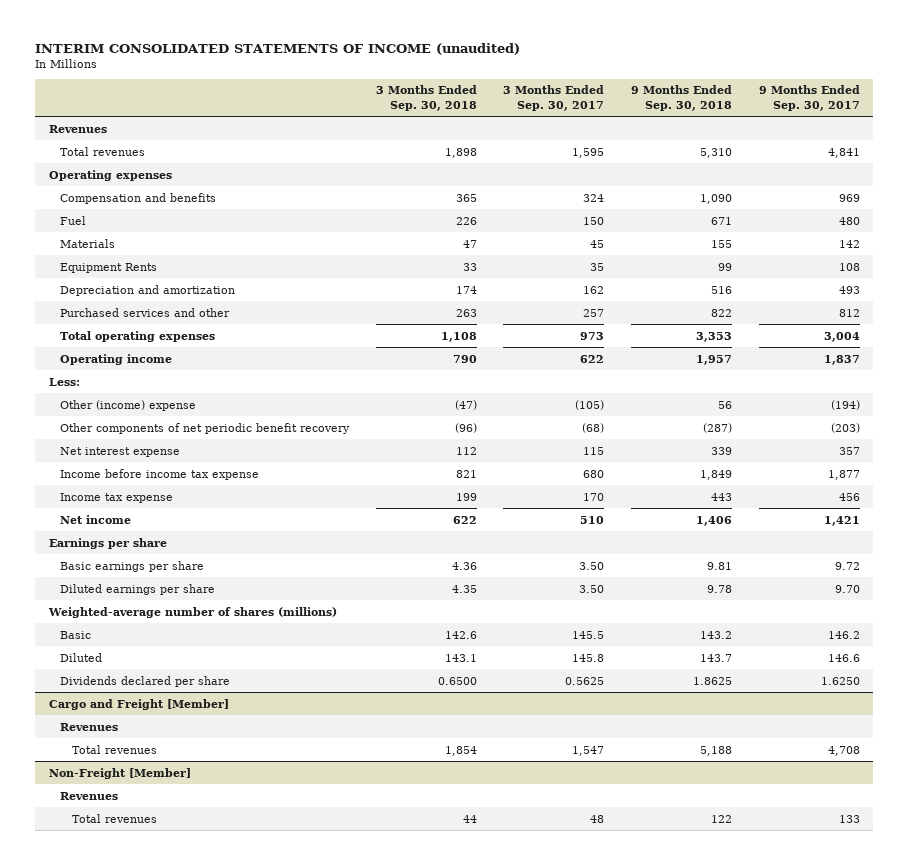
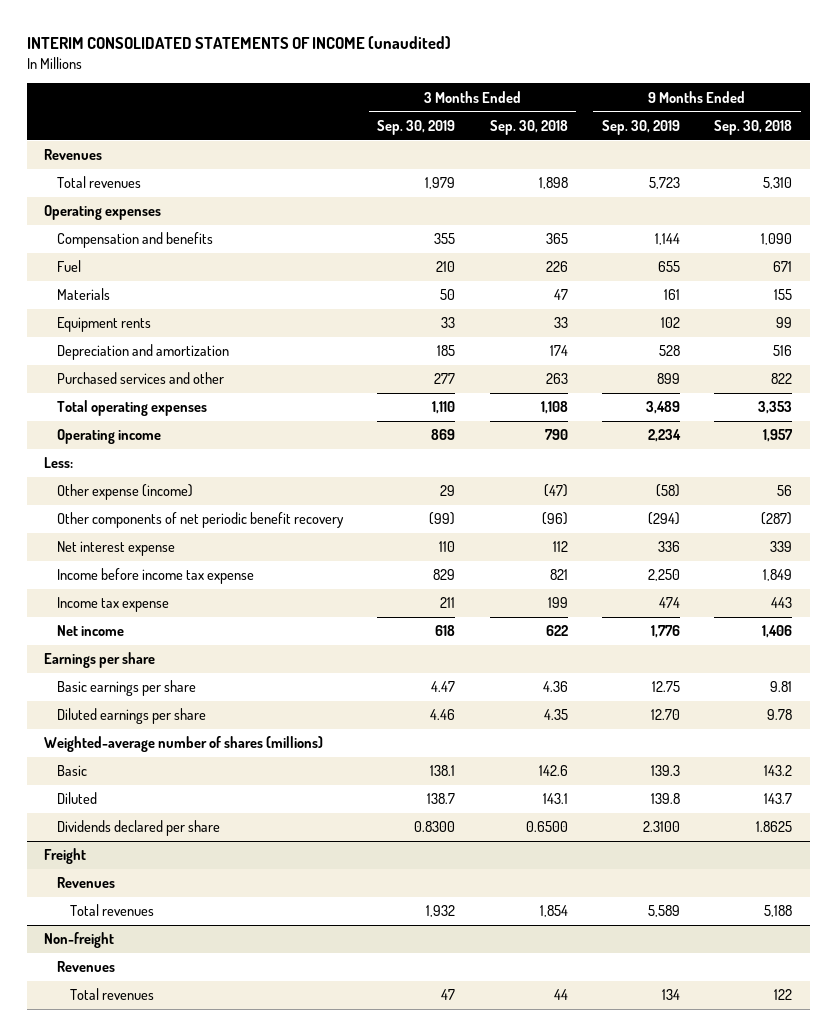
[503,85,605,111] 3 Months Ended Sep. 30, 2017 -> none
[758,85,860,111] 9 Months Ended Sep. 30, 2017 -> none
none -> [377,119,456,135] Sep. 30, 2019
none -> [602,119,681,135] Sep. 30, 2019
[60,262,158,273] Equipment Rents -> [56,317,151,333] Equipment rents
[60,399,197,411] Other (income) expense -> [56,484,193,501] Other expense (income)
[48,698,229,710] Cargo and Freight [Member] -> [44,848,87,865] Freight
[48,767,191,779] Non-Freight [Member] -> [44,932,115,949] Non-freight

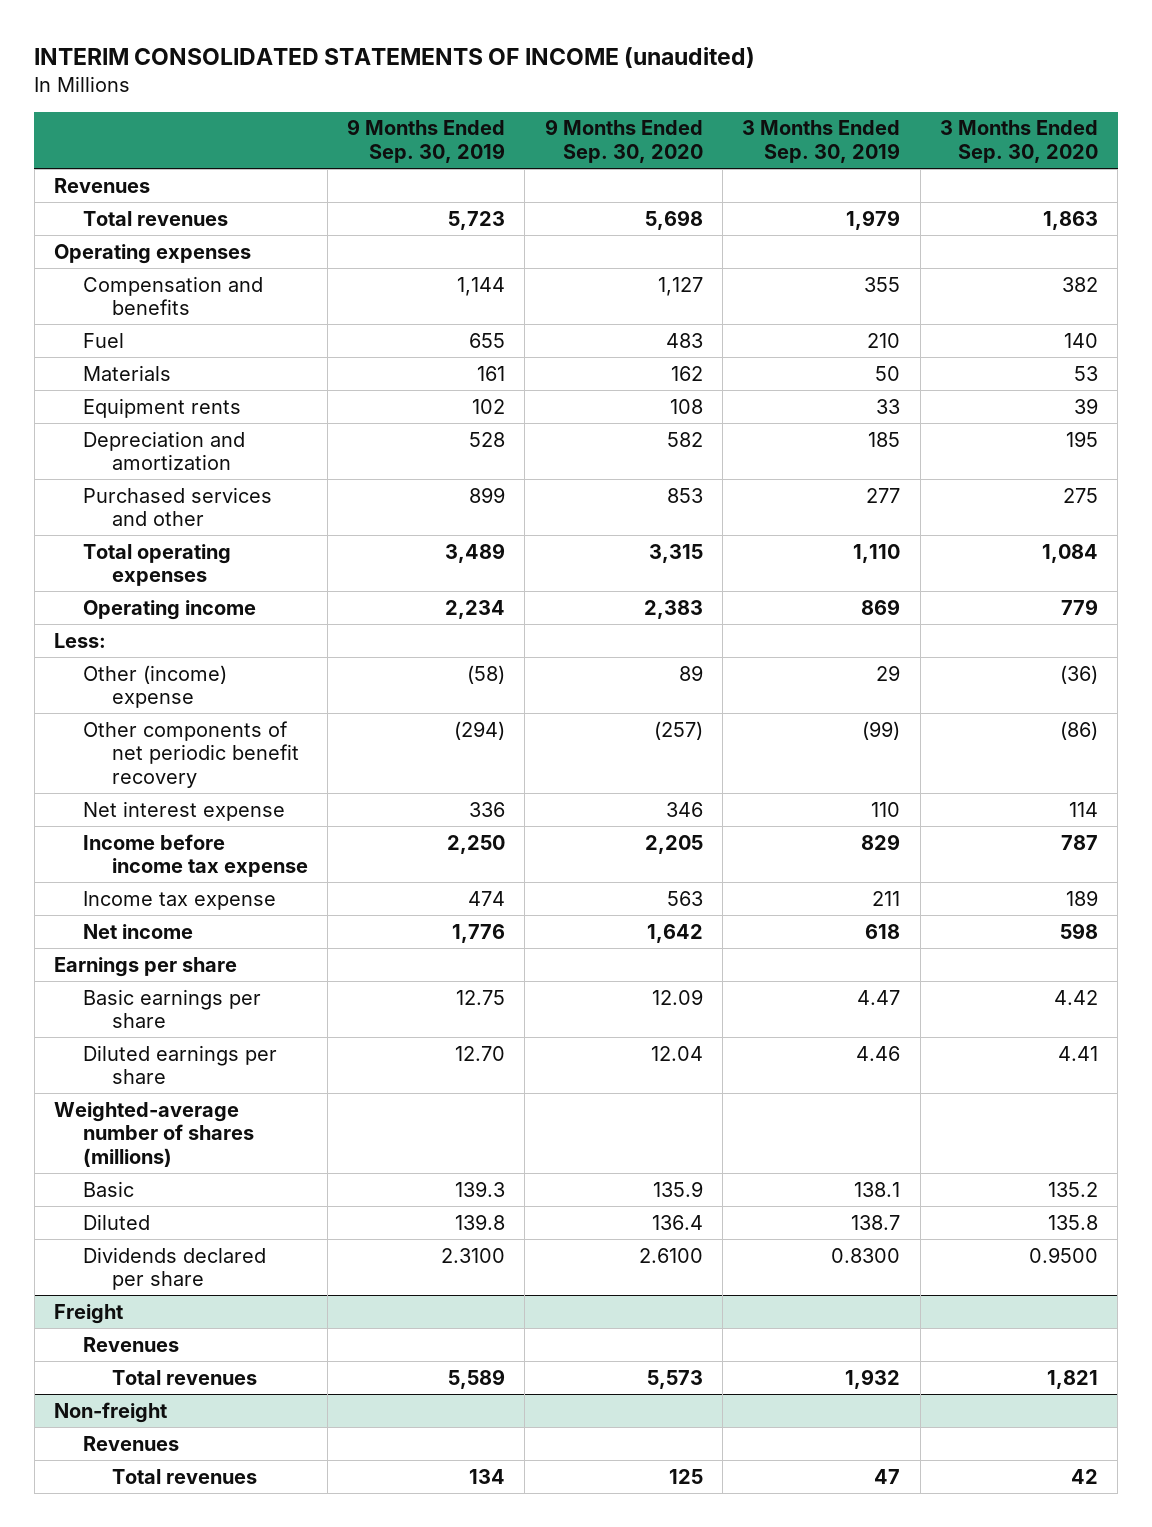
[489,119,568,135] Sep. 30, 2018 -> none
[714,119,793,135] Sep. 30, 2018 -> none
none -> [544,119,703,164] 9 Months Ended Sep. 30, 2020
none -> [939,120,1098,164] 3 Months Ended Sep. 30, 2020
[56,484,193,501] Other expense (income) -> [82,664,227,709] Other (income) expense

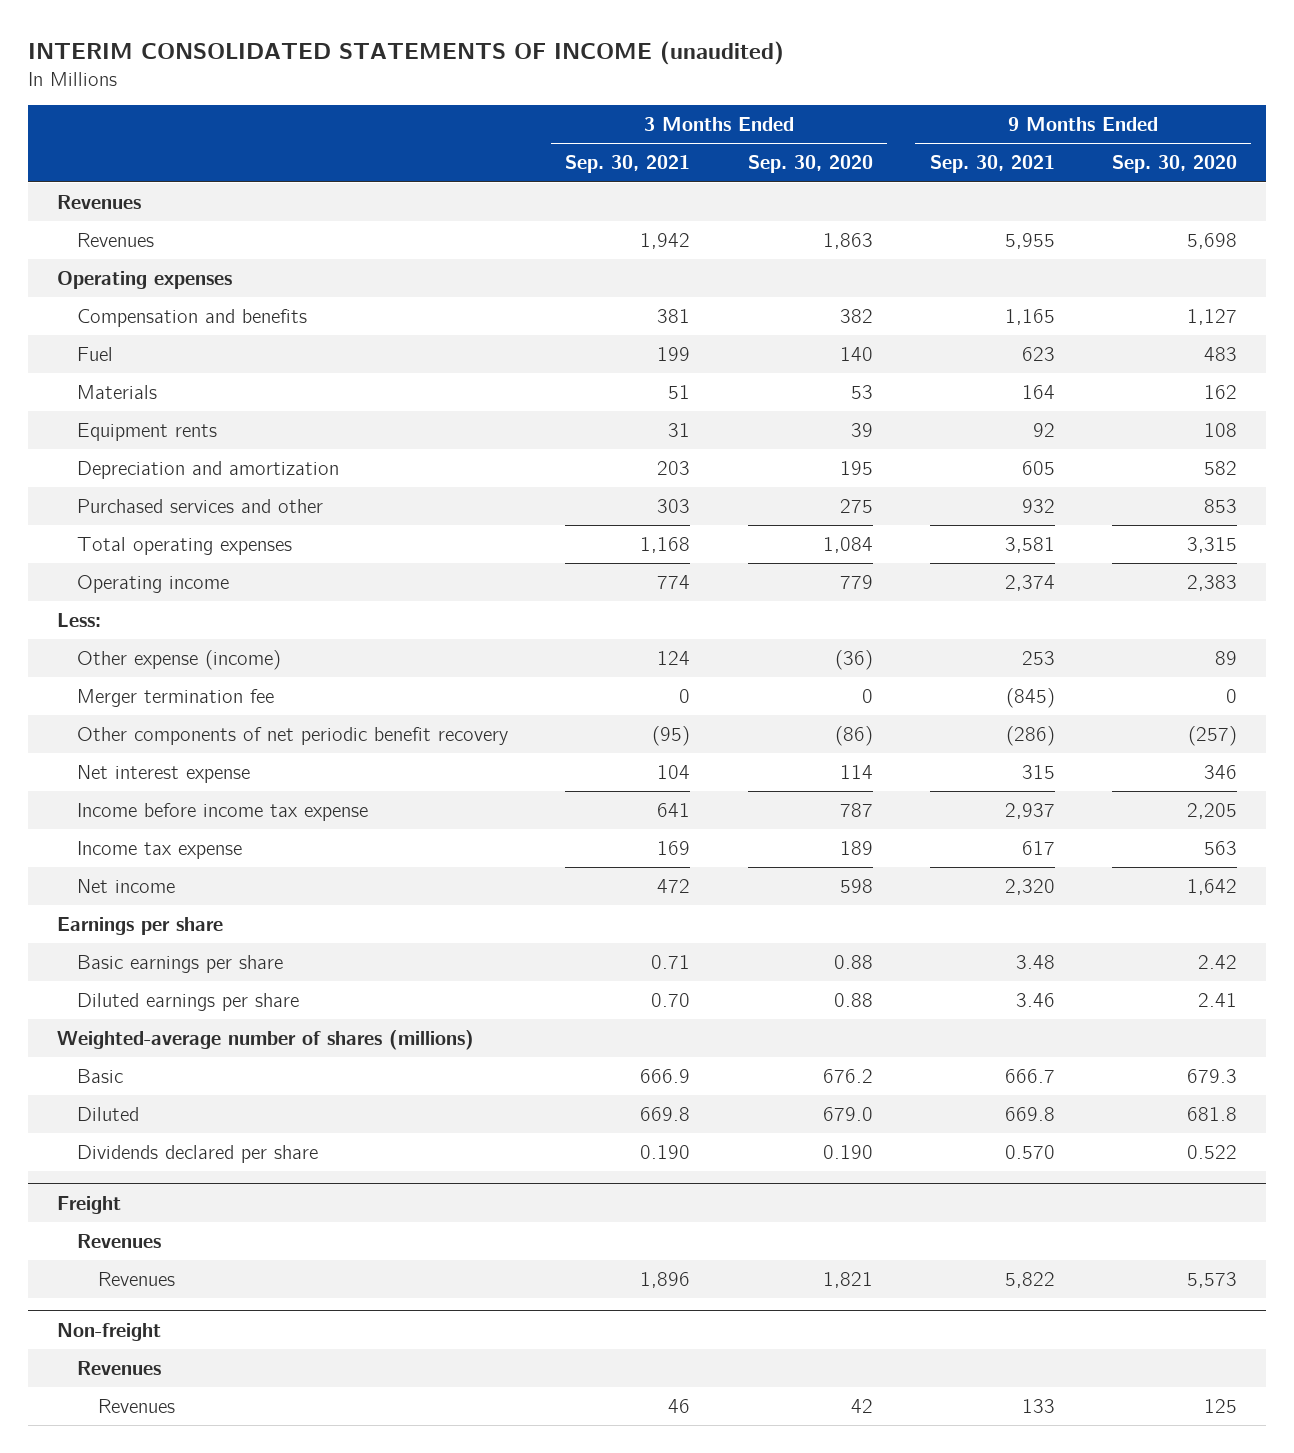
[347,119,506,164] 9 Months Ended Sep. 30, 2019 -> none
[742,120,901,164] 3 Months Ended Sep. 30, 2019 -> none
none -> [565,155,691,174] Sep. 30, 2021
none -> [929,155,1055,174] Sep. 30, 2021
[82,210,228,226] Total revenues -> [77,232,155,247] Revenues
[82,664,227,709] Other (income) expense -> [77,649,282,670] Other expense (income)
none -> [77,688,275,707] Merger termination fee
[651,988,703,1005] 12.09 -> [1197,954,1237,969] 2.42
[1053,989,1098,1005] 4.42 -> [833,954,873,969] 0.88
[650,1045,703,1061] 12.04 -> [1197,992,1237,1007] 2.41
[1057,1045,1098,1061] 4.41 -> [833,992,873,1007] 0.88
[652,1180,703,1197] 135.9 -> [1186,1068,1237,1083] 679.3
[1047,1181,1098,1197] 135.2 -> [822,1068,873,1083] 676.2
[651,1214,703,1230] 136.4 -> [1186,1106,1237,1121] 681.8
[1047,1214,1098,1230] 135.8 -> [822,1106,873,1121] 679.0
[638,1247,703,1263] 2.6100 -> [1186,1144,1237,1159] 0.522
[1028,1246,1098,1263] 0.9500 -> [822,1144,873,1159] 0.190
[111,1369,257,1385] Total revenues -> [97,1271,175,1286] Revenues
[111,1468,257,1484] Total revenues -> [97,1398,175,1413] Revenues

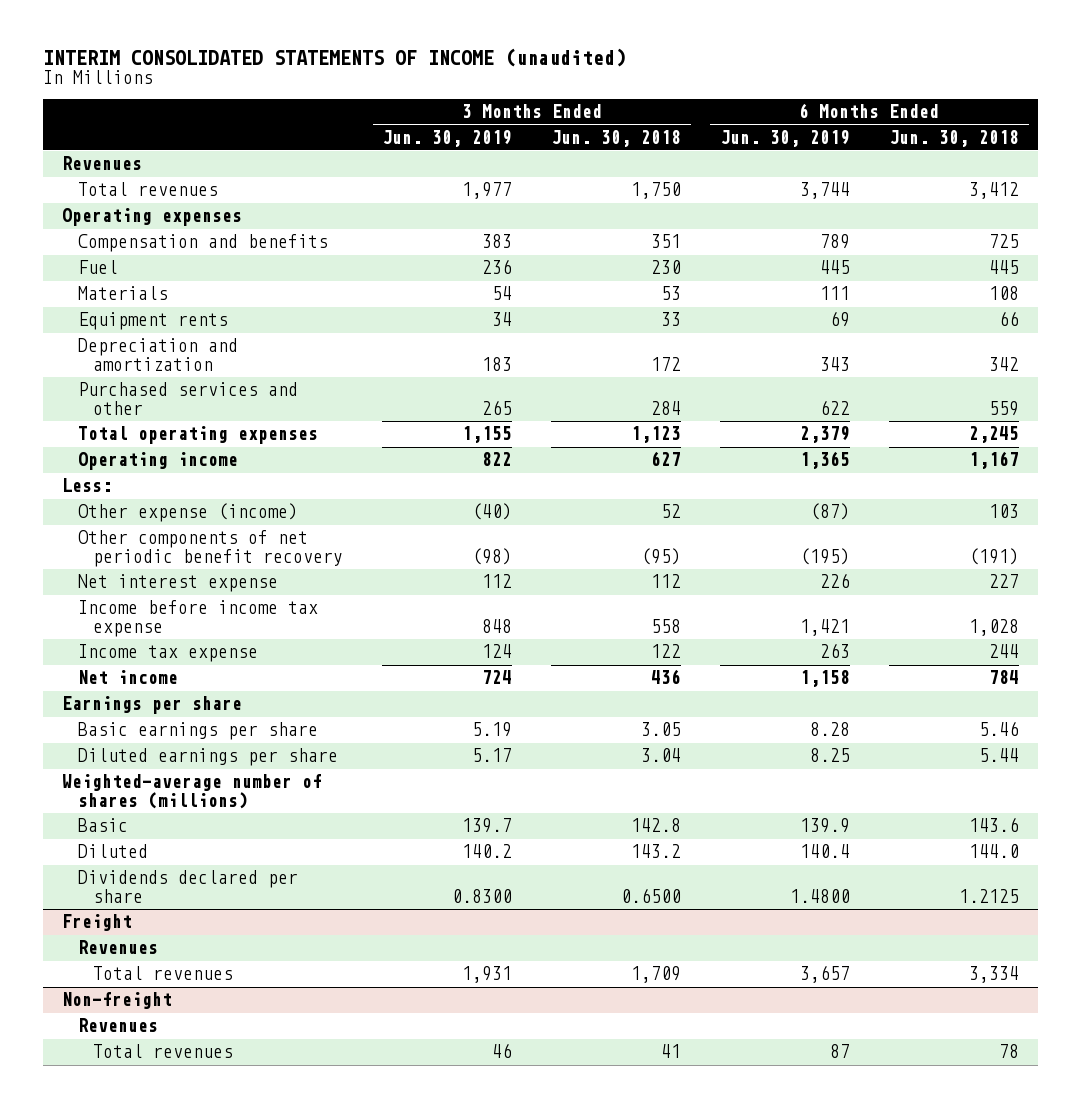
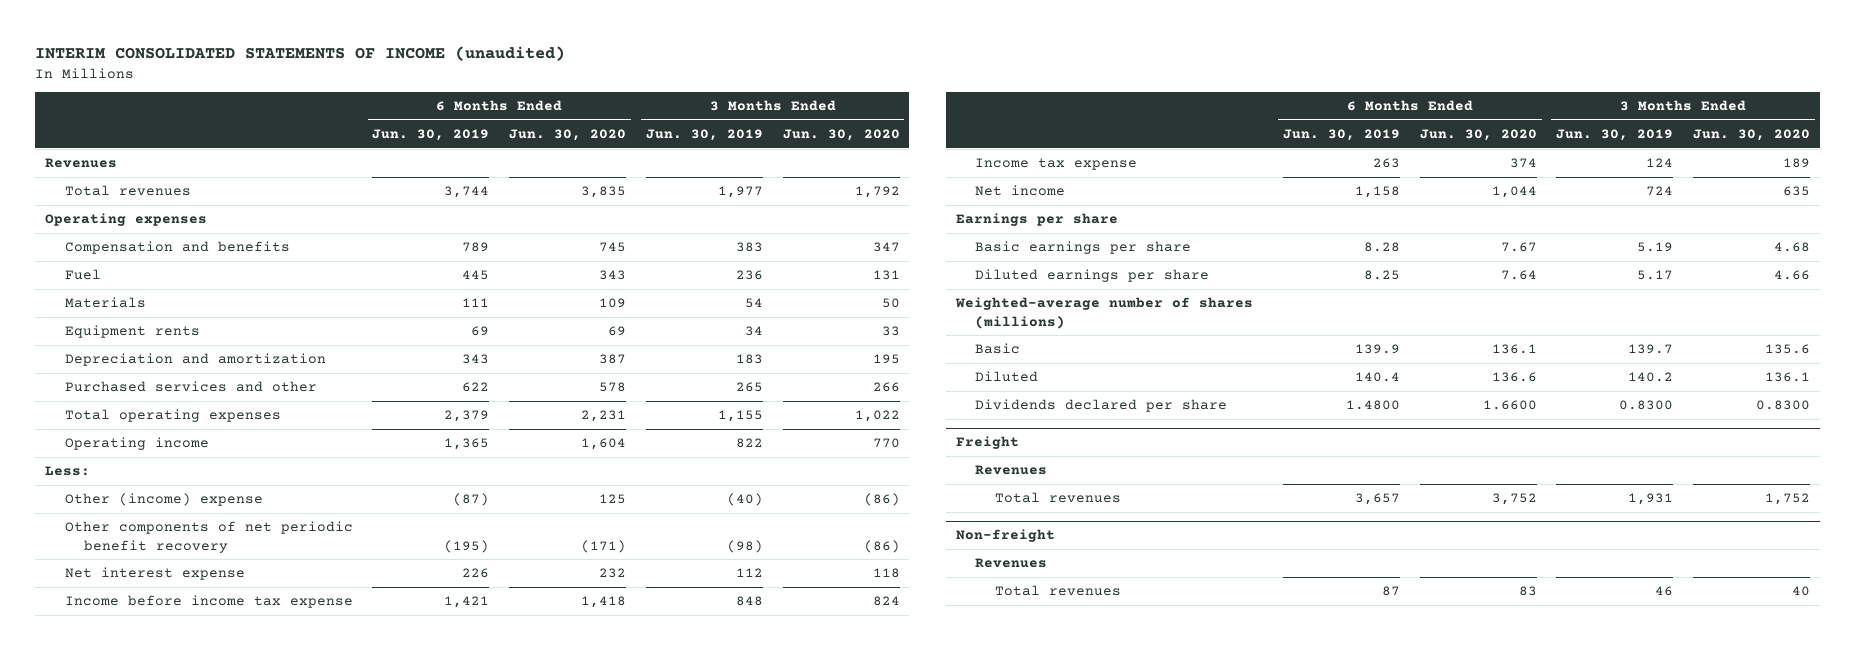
[551,129,682,147] Jun. 30, 2018 -> none
[888,129,1019,147] Jun. 30, 2018 -> none
none -> [509,129,627,142] Jun. 30, 2020
none -> [782,129,900,142] Jun. 30, 2020
[77,503,298,523] Other expense (income) -> [64,493,263,507] Other (income) expense

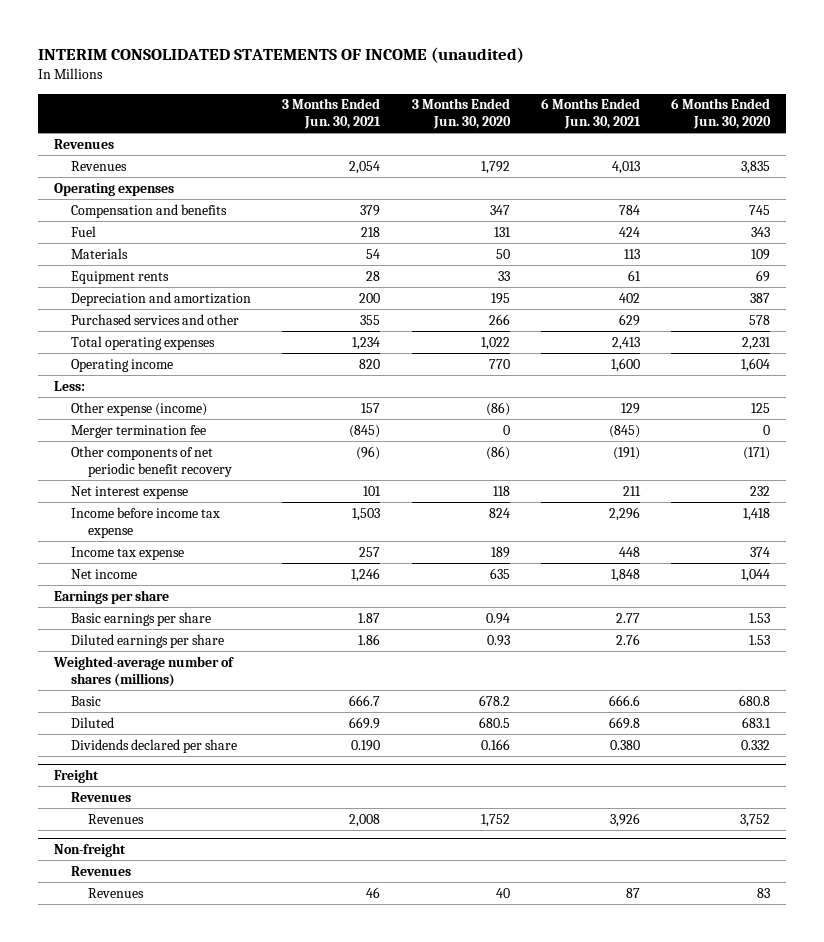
[372,129,490,142] Jun. 30, 2019 -> none
[645,129,763,142] Jun. 30, 2019 -> none
none -> [282,98,382,130] 3 Months Ended Jun. 30, 2021
none -> [541,98,642,130] 6 Months Ended Jun. 30, 2021
[64,185,191,197] Total revenues -> [70,160,127,171] Revenues
[64,493,263,507] Other (income) expense -> [70,401,207,416] Other expense (income)
none -> [70,424,206,438] Merger termination fee
[1500,242,1537,253] 7.67 -> [749,612,771,623] 1.53
[1774,242,1811,253] 4.68 -> [485,612,510,624] 0.94
[1500,270,1537,281] 7.64 -> [749,634,771,645] 1.53
[1774,270,1811,281] 4.66 -> [486,634,510,646] 0.93
[1491,344,1537,355] 136.1 -> [739,694,771,706] 680.8
[1765,344,1811,355] 135.6 -> [478,694,510,706] 678.2
[1491,372,1537,383] 136.6 -> [742,716,772,728] 683.1
[1765,372,1811,383] 136.1 -> [478,716,510,728] 680.5
[1482,400,1537,411] 1.6600 -> [741,739,771,750] 0.332
[1756,400,1811,411] 0.8300 -> [480,738,510,750] 0.166
[994,492,1121,504] Total revenues -> [87,813,144,824] Revenues
[994,585,1121,597] Total revenues -> [87,887,144,898] Revenues

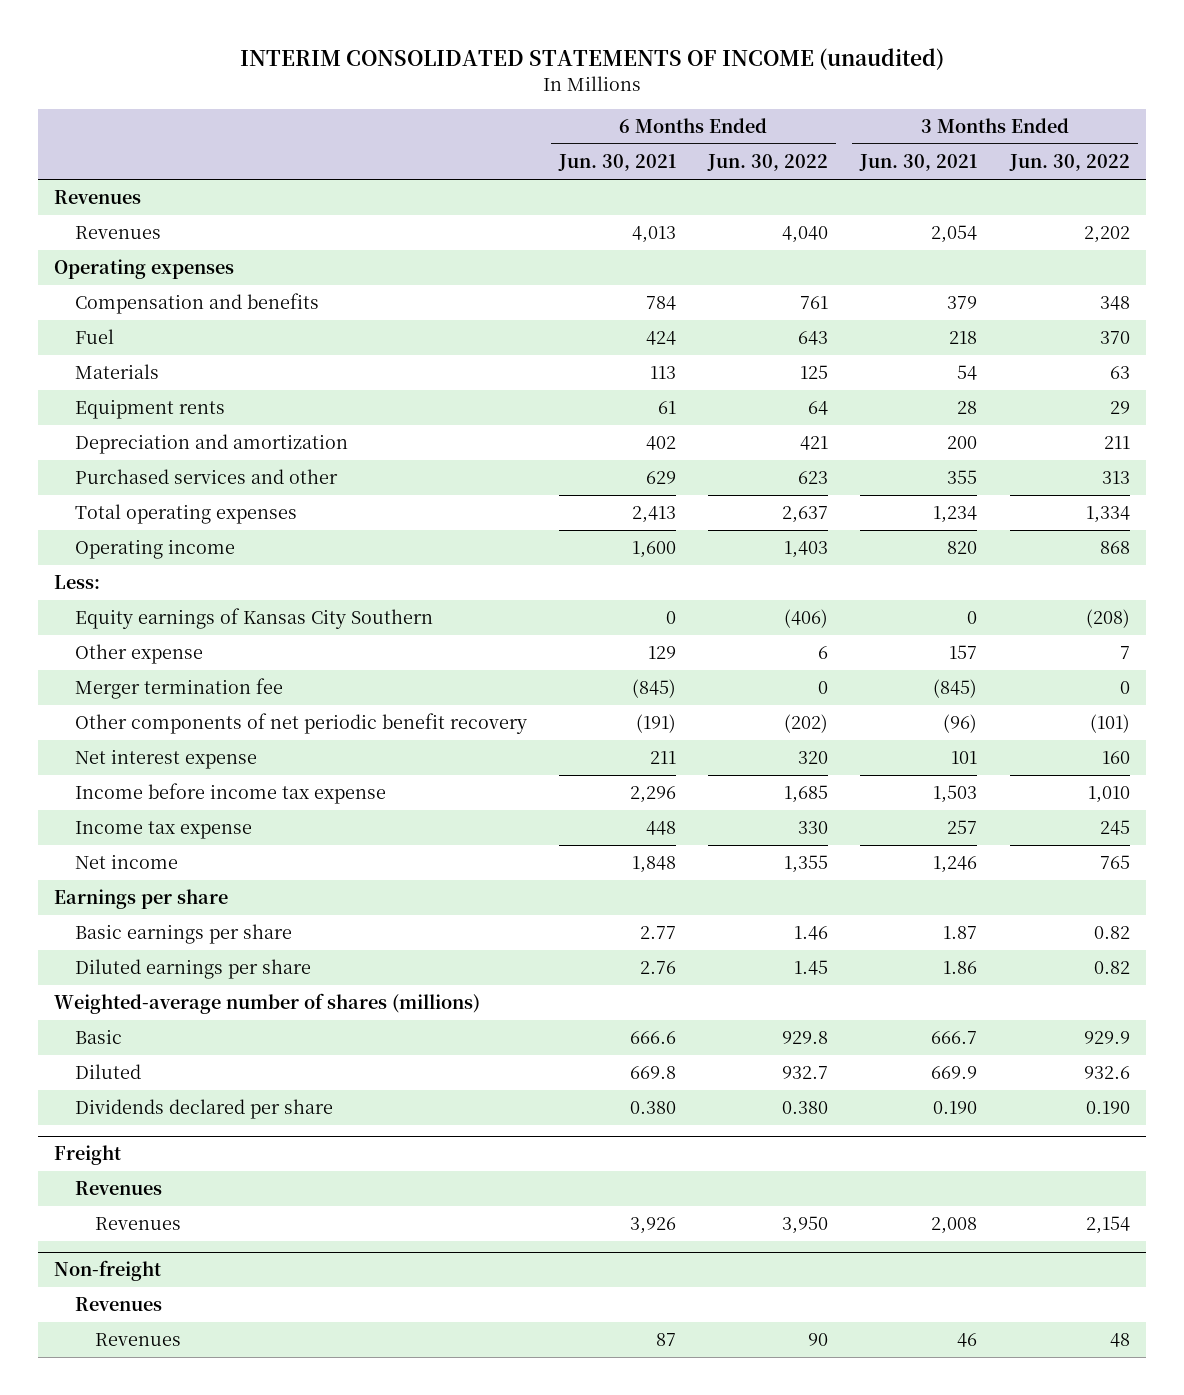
[411,98,511,130] 3 Months Ended Jun. 30, 2020 -> none
[671,98,772,130] 6 Months Ended Jun. 30, 2020 -> none
none -> [707,154,829,172] Jun. 30, 2022
none -> [1008,154,1130,172] Jun. 30, 2022
none -> [74,608,433,630] Equity earnings of Kansas City Southern
[70,401,207,416] Other expense (income) -> [74,644,203,665] Other expense

